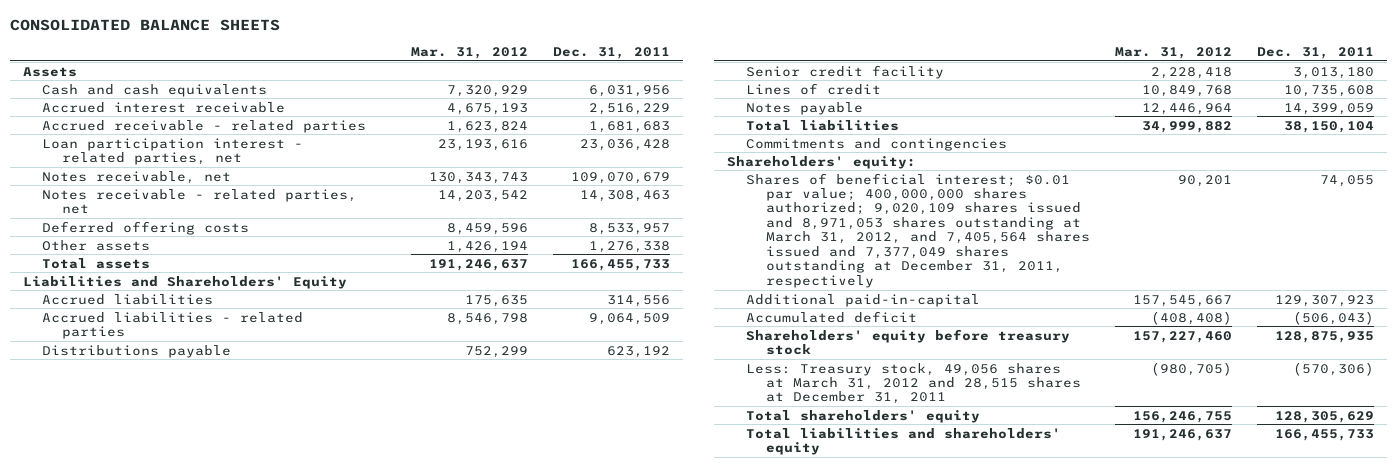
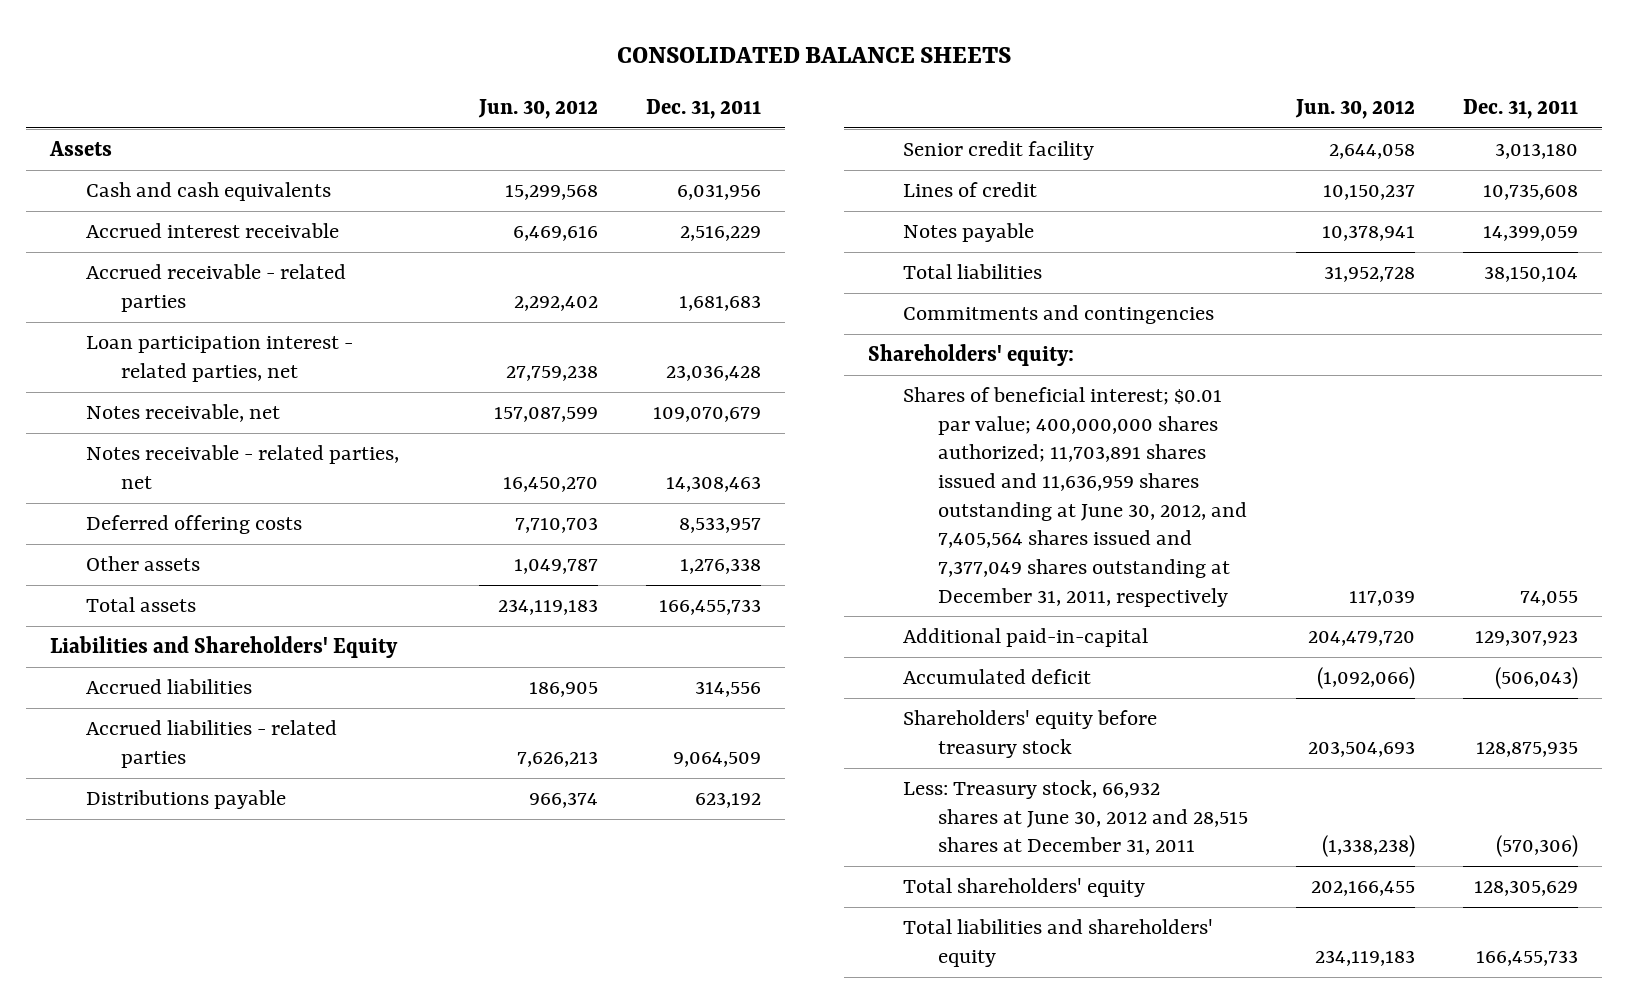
[411,46,529,59] Mar. 31, 2012 -> none
none -> [477,99,598,120] Jun. 30, 2012
[746,172,1090,288] Shares of beneficial interest; $0.01 par value; 400,000,000 shares authorized; 9,020,109 shares issued and 8,971,053 shares outstanding at March 31, 2012, and 7,405,564 shares issued and 7,377,049 shares outstanding at December 31, 2011, respectively -> [903,387,1248,607] Shares of beneficial interest; $0.01 par value; 400,000,000 shares authorized; 11,703,891 shares issued and 11,636,959 shares outstanding at June 30, 2012, and 7,405,564 shares issued and 7,377,049 shares outstanding at December 31, 2011, respectively
[746,362,1081,405] Less: Treasury stock, 49,056 shares at March 31, 2012 and 28,515 shares at December 31, 2011 -> [903,780,1249,856] Less: Treasury stock, 66,932 shares at June 30, 2012 and 28,515 shares at December 31, 2011

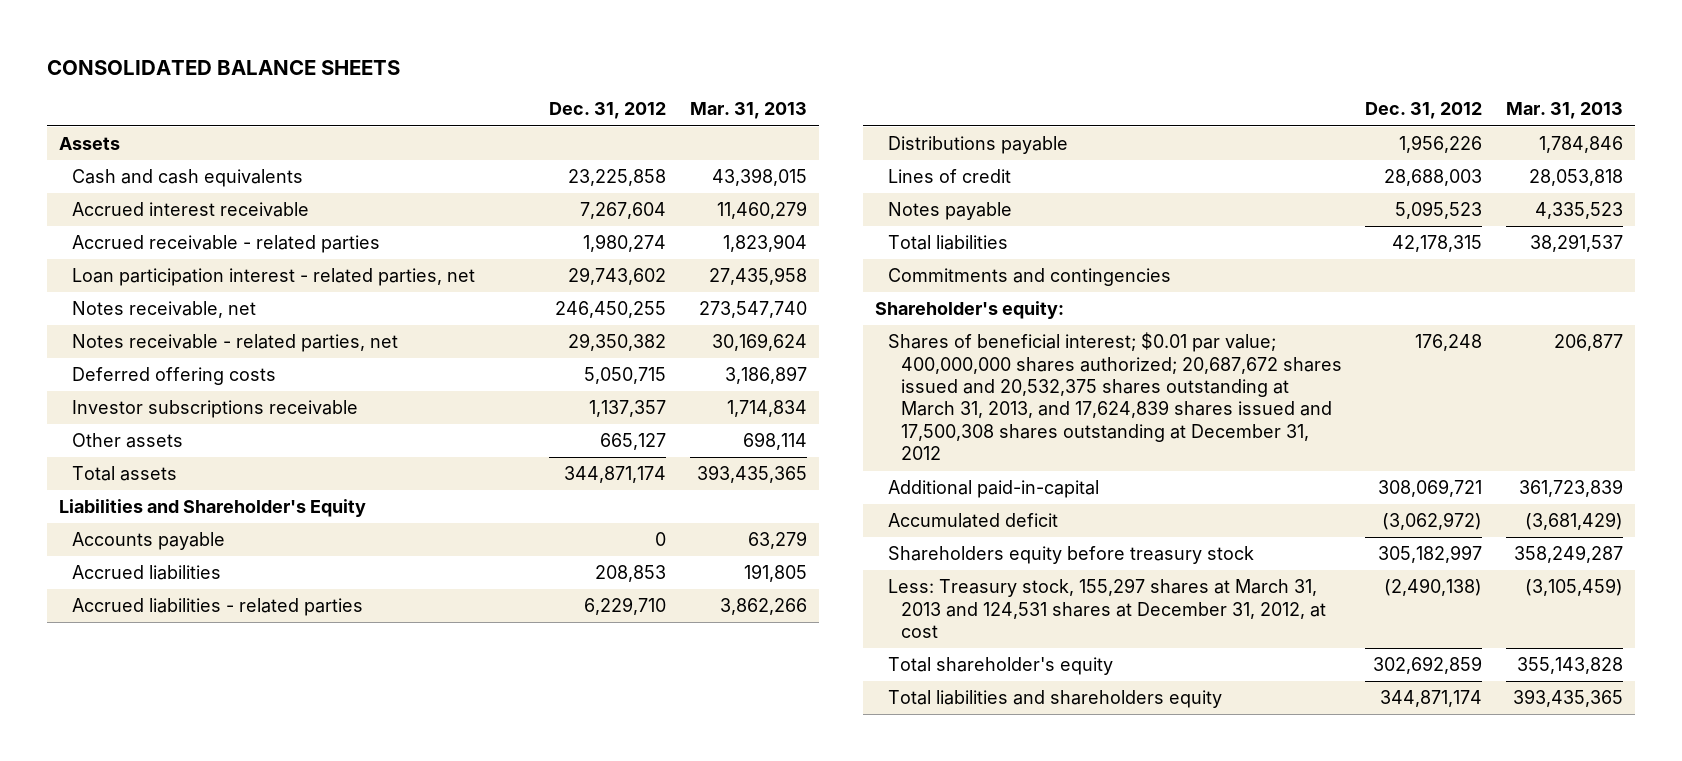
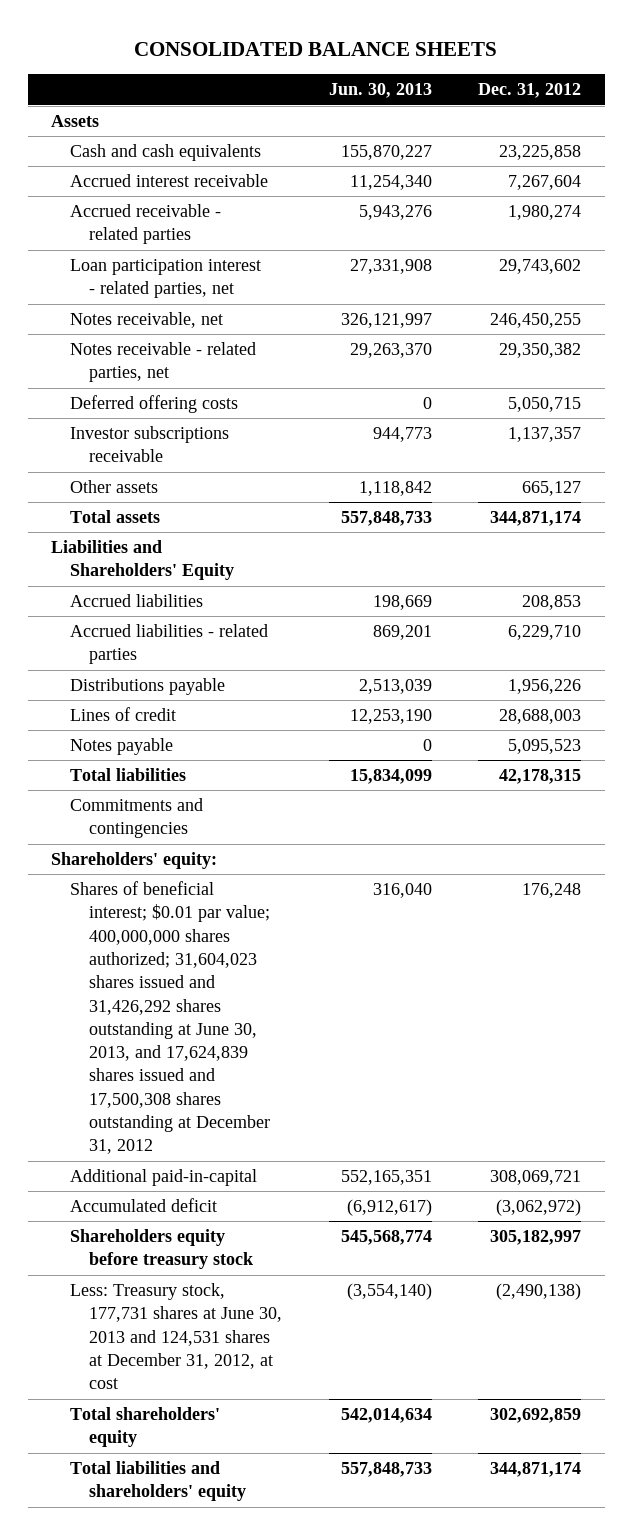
[689,102,807,120] Mar. 31, 2013 -> none
none -> [328,83,432,99] Jun. 30, 2013
[71,532,225,551] Accounts payable -> none
[58,499,366,518] Liabilities and Shareholder's Equity -> [51,540,235,581] Liabilities and Shareholders' Equity
[874,301,1064,320] Shareholder's equity: -> [51,852,218,870] Shareholders' equity:
[887,332,1342,461] Shares of beneficial interest; $0.01 par value; 400,000,000 shares authorized; 20,687,672 shares issued and 20,532,375 shares outstanding at March 31, 2013, and 17,624,839 shares issued and 17,500,308 shares outstanding at December 31, 2012 -> [70,881,271,1155] Shares of beneficial interest; $0.01 par value; 400,000,000 shares authorized; 31,604,023 shares issued and 31,426,292 shares outstanding at June 30, 2013, and 17,624,839 shares issued and 17,500,308 shares outstanding at December 31, 2012
[887,578,1326,639] Less: Treasury stock, 155,297 shares at March 31, 2013 and 124,531 shares at December 31, 2012, at cost -> [70,1283,283,1390] Less: Treasury stock, 177,731 shares at June 30, 2013 and 124,531 shares at December 31, 2012, at cost
[887,657,1113,676] Total shareholder's equity -> [70,1407,221,1448] Total shareholders' equity
[887,690,1222,709] Total liabilities and shareholders equity -> [70,1461,247,1502] Total liabilities and shareholders' equity

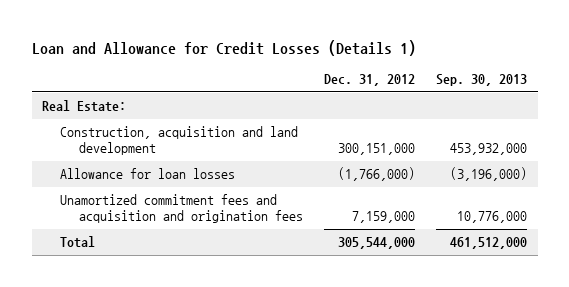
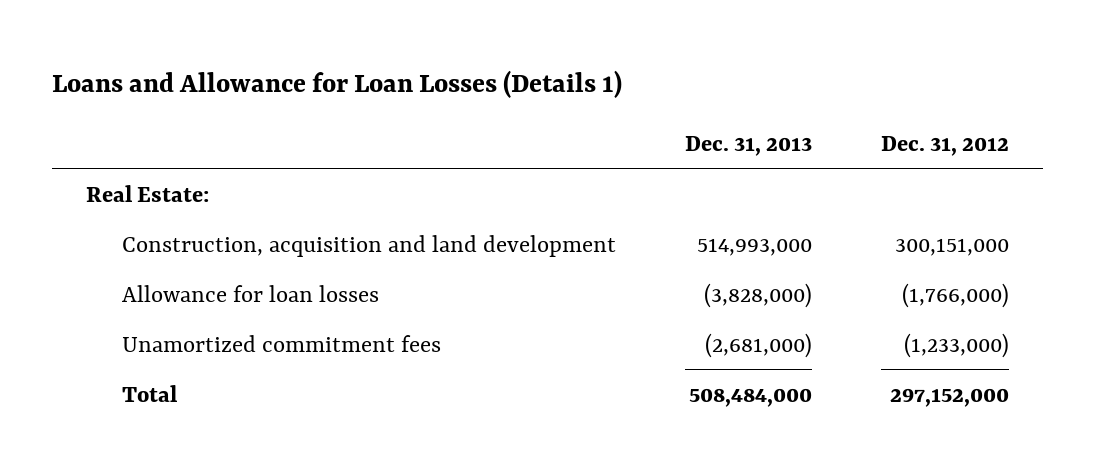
[31,39,416,56] Loan and Allowance for Credit Losses (Details 1) -> [51,69,622,98] Loans and Allowance for Loan Losses (Details 1)
[436,74,528,87] Sep. 30, 2013 -> none
none -> [684,135,812,156] Dec. 31, 2013
[60,194,303,224] Unamortized commitment fees and acquisition and origination fees -> [121,334,441,352] Unamortized commitment fees
[351,211,415,224] 7,159,000 -> [903,332,1009,358] (1,233,000)
[337,237,415,250] 305,544,000 -> [889,387,1009,407] 297,152,000

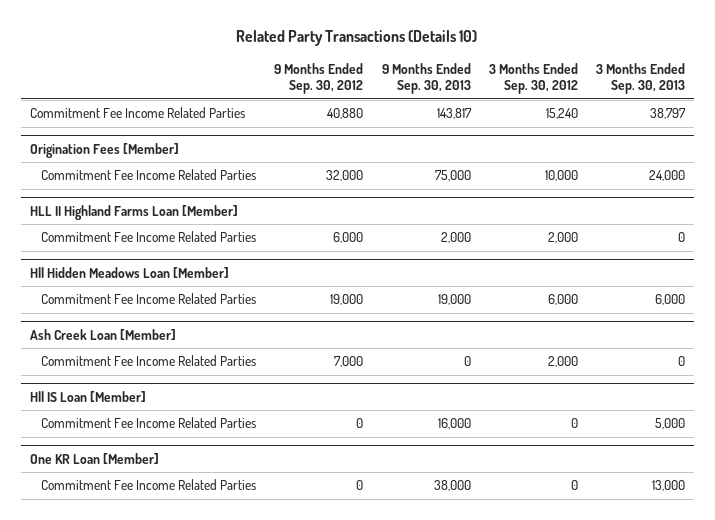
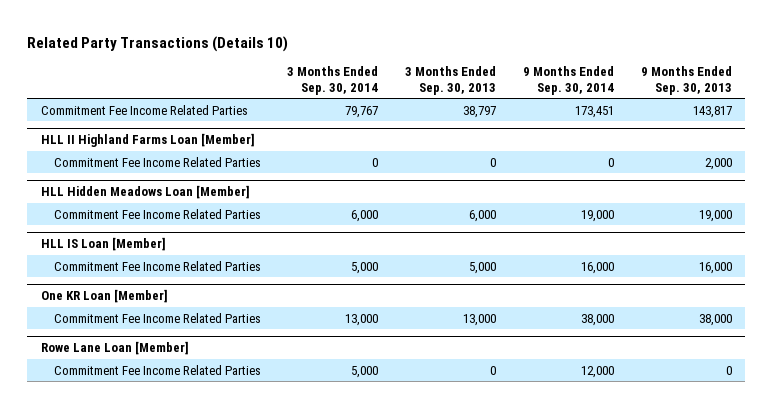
[274,62,364,95] 9 Months Ended Sep. 30, 2012 -> none
[488,62,578,95] 3 Months Ended Sep. 30, 2012 -> none
none -> [287,66,379,95] 3 Months Ended Sep. 30, 2014
none -> [522,66,614,95] 9 Months Ended Sep. 30, 2014
[29,142,179,158] Origination Fees [Member] -> none
[41,169,257,181] Commitment Fee Income Related Parties -> none
[29,266,229,278] Hll Hidden Meadows Loan [Member] -> [40,185,250,200] HLL Hidden Meadows Loan [Member]
[29,328,176,340] Ash Creek Loan [Member] -> none
[41,355,257,367] Commitment Fee Income Related Parties -> none
[29,390,146,402] Hll IS Loan [Member] -> [40,237,166,252] HLL IS Loan [Member]
none -> [40,341,189,356] Rowe Lane Loan [Member]
none -> [53,364,261,375] Commitment Fee Income Related Parties

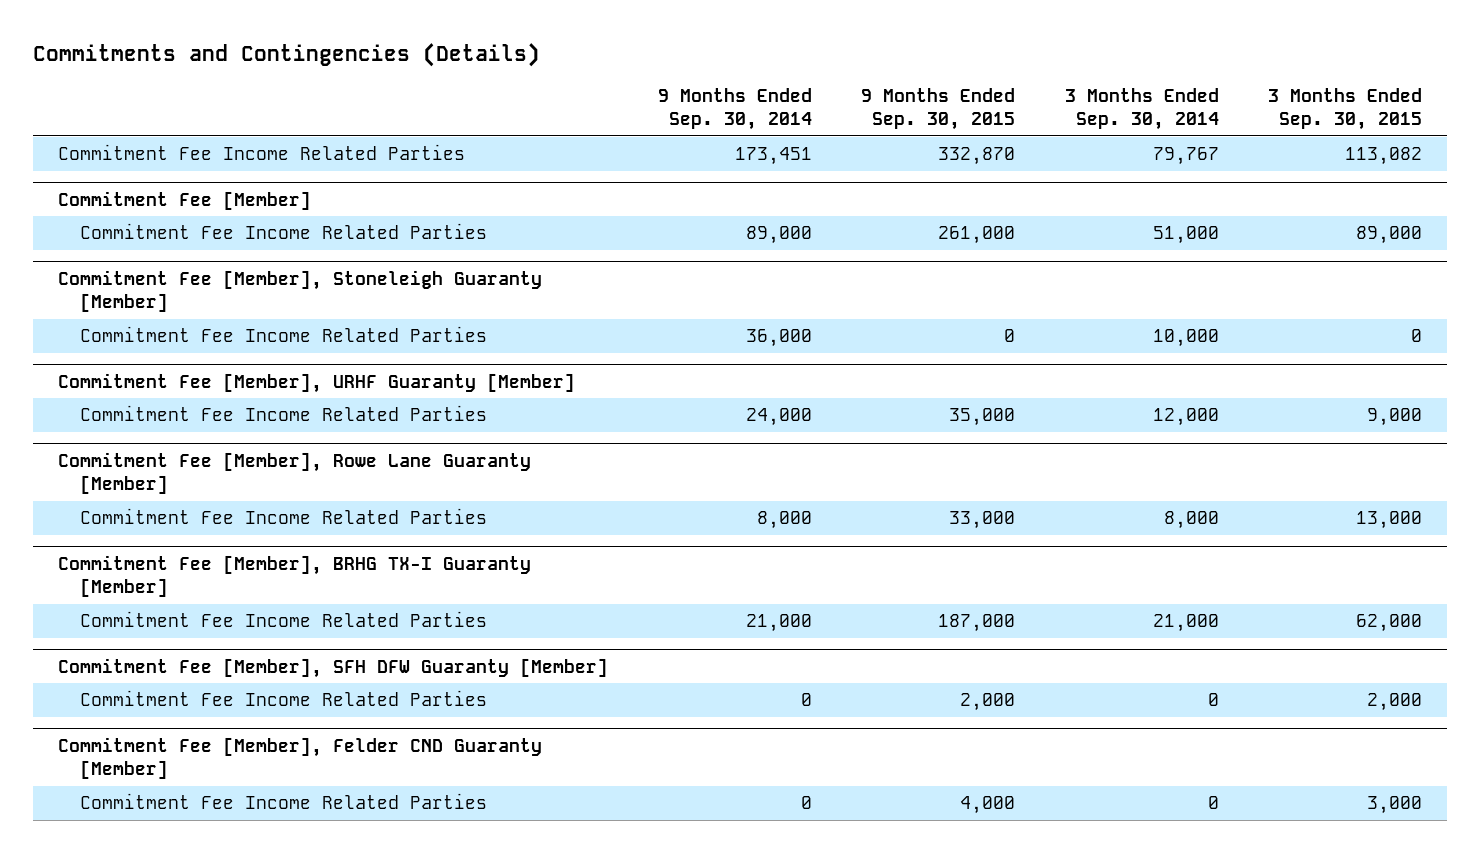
[27,35,289,52] Related Party Transactions (Details 10) -> [33,43,541,68] Commitments and Contingencies (Details)
[405,66,497,95] 3 Months Ended Sep. 30, 2013 -> none
[640,66,732,95] 9 Months Ended Sep. 30, 2013 -> none
none -> [861,88,1016,131] 9 Months Ended Sep. 30, 2015
none -> [1268,88,1423,131] 3 Months Ended Sep. 30, 2015
[40,133,255,148] HLL II Highland Farms Loan [Member] -> none
none -> [58,190,312,210] Commitment Fee [Member]
none -> [80,223,488,240] Commitment Fee Income Related Parties
none -> [58,269,543,312] Commitment Fee [Member], Stoneleigh Guaranty [Member]
none -> [80,326,488,343] Commitment Fee Income Related Parties
none -> [58,372,576,393] Commitment Fee [Member], URHF Guaranty [Member]
none -> [80,405,488,422] Commitment Fee Income Related Parties
none -> [58,451,532,494] Commitment Fee [Member], Rowe Lane Guaranty [Member]
none -> [80,508,488,525] Commitment Fee Income Related Parties
none -> [58,554,532,597] Commitment Fee [Member], BRHG TX-I Guaranty [Member]
none -> [80,611,488,628] Commitment Fee Income Related Parties
none -> [58,657,609,678] Commitment Fee [Member], SFH DFW Guaranty [Member]
[40,185,250,200] HLL Hidden Meadows Loan [Member] -> none
[40,237,166,252] HLL IS Loan [Member] -> none
[53,260,261,271] Commitment Fee Income Related Parties -> none
[40,289,168,304] One KR Loan [Member] -> none
[53,312,261,323] Commitment Fee Income Related Parties -> none
[40,341,189,356] Rowe Lane Loan [Member] -> none
[53,364,261,375] Commitment Fee Income Related Parties -> none
none -> [58,736,543,779] Commitment Fee [Member], Felder CND Guaranty [Member]
[351,209,379,222] 6,000 -> [1207,796,1219,810] 0
[580,209,614,222] 19,000 -> [800,796,812,810] 0

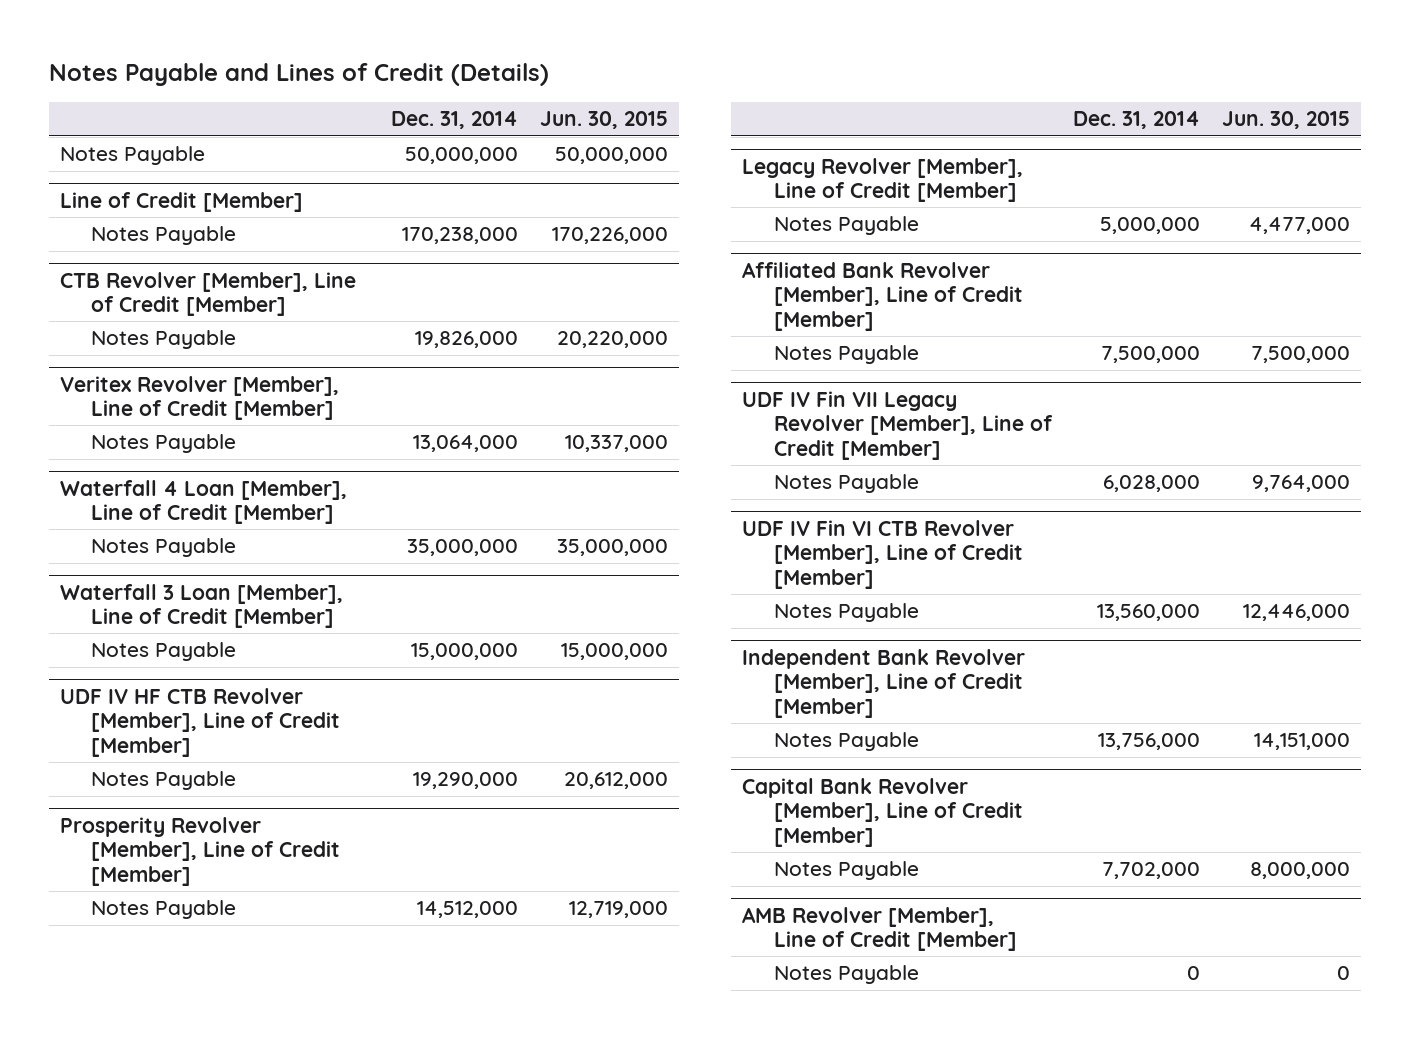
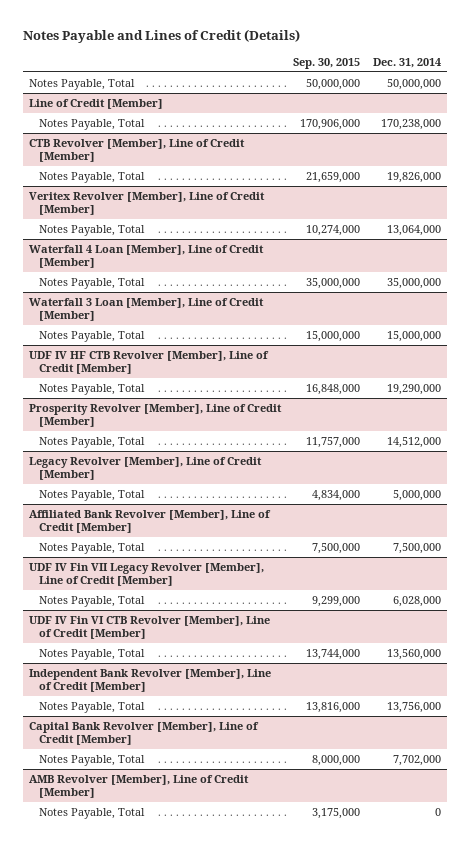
[539,111,668,130] Jun. 30, 2015 -> none
none -> [293,57,361,69] Sep. 30, 2015
[59,146,205,166] Notes Payable -> [28,79,135,91] Notes Payable, Total
[91,226,237,246] Notes Payable -> [38,119,145,131] Notes Payable, Total
[91,330,237,350] Notes Payable -> [38,172,145,184] Notes Payable, Total
[91,434,237,454] Notes Payable -> [38,225,145,237] Notes Payable, Total
[91,538,237,558] Notes Payable -> [38,278,145,290] Notes Payable, Total
[91,642,237,662] Notes Payable -> [38,331,145,343] Notes Payable, Total
[91,771,237,791] Notes Payable -> [38,384,145,396] Notes Payable, Total
[91,900,237,920] Notes Payable -> [38,437,145,449] Notes Payable, Total
[773,216,919,236] Notes Payable -> [38,490,145,502] Notes Payable, Total
[773,345,919,365] Notes Payable -> [38,543,145,555] Notes Payable, Total
[773,474,919,494] Notes Payable -> [38,596,145,608] Notes Payable, Total
[773,603,919,623] Notes Payable -> [38,649,145,661] Notes Payable, Total
[773,732,919,752] Notes Payable -> [38,702,145,714] Notes Payable, Total
[773,861,919,881] Notes Payable -> [38,755,145,767] Notes Payable, Total
[773,965,919,985] Notes Payable -> [38,808,145,820] Notes Payable, Total

